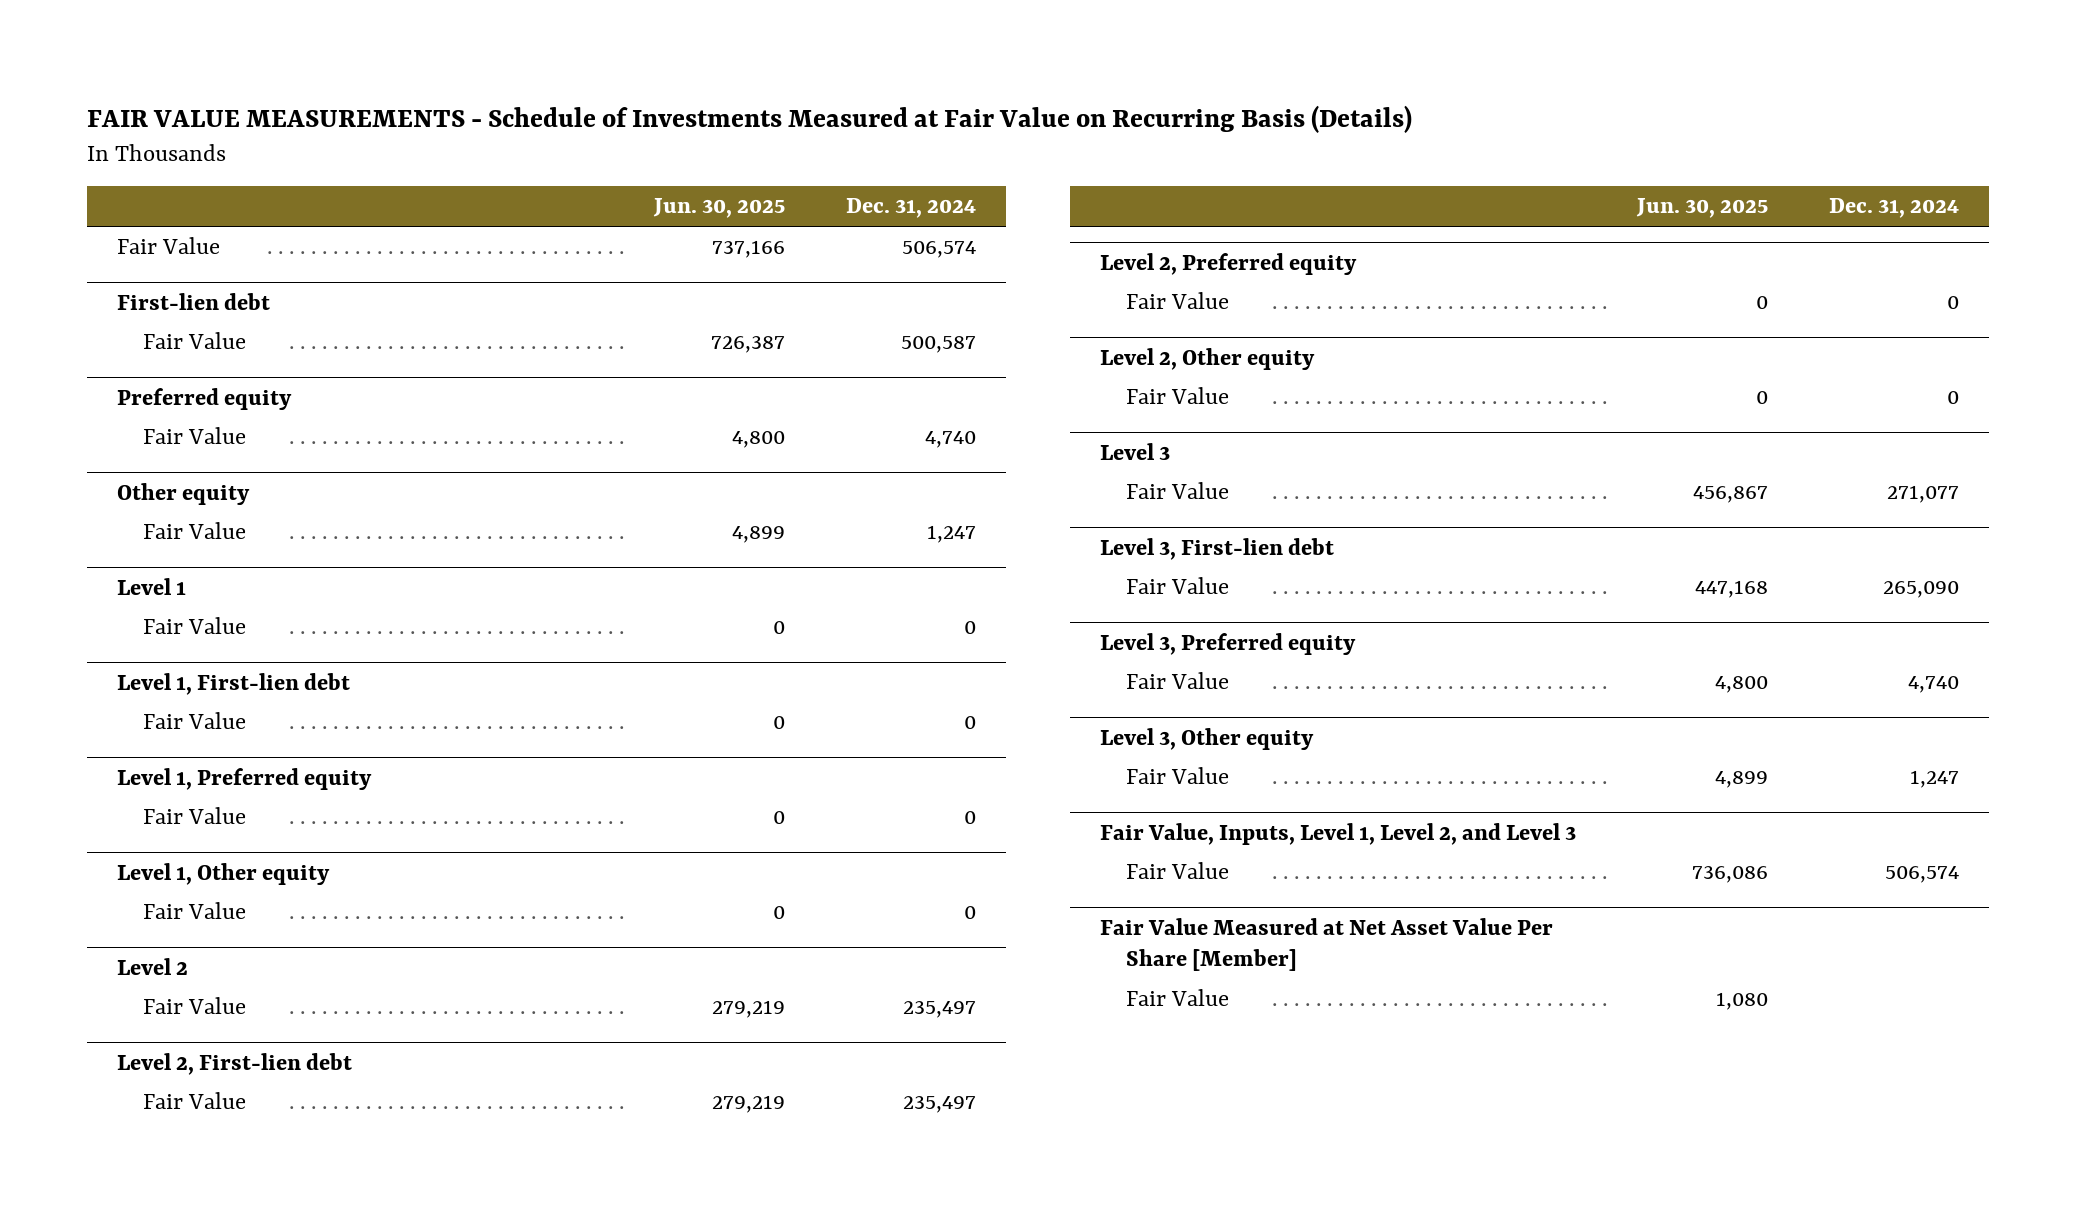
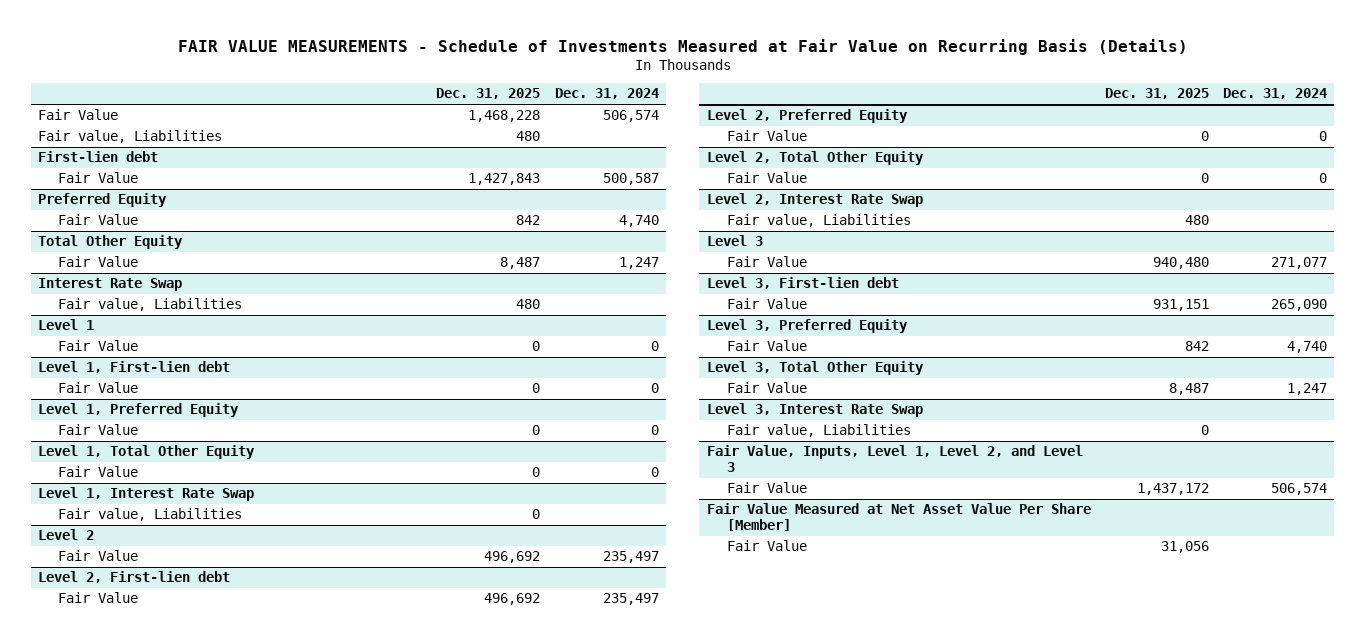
[653,198,786,219] Jun. 30, 2025 -> none
none -> [436,88,541,100] Dec. 31, 2025
none -> [38,130,223,144] Fair value, Liabilities
[117,387,293,410] Preferred equity -> [38,193,168,208] Preferred Equity
[117,482,251,505] Other equity -> [38,235,184,250] Total Other Equity
none -> [38,278,183,292] Interest Rate Swap
none -> [58,298,243,312] Fair value, Liabilities
[117,767,373,790] Level 1, Preferred equity -> [38,403,240,418] Level 1, Preferred Equity
[117,862,331,885] Level 1, Other equity -> [38,445,256,460] Level 1, Total Other Equity
none -> [38,487,255,502] Level 1, Interest Rate Swap
none -> [58,508,243,522] Fair value, Liabilities
[1100,252,1358,275] Level 2, Preferred equity -> [706,109,908,124] Level 2, Preferred Equity
[1100,347,1316,370] Level 2, Other equity -> [706,151,924,166] Level 2, Total Other Equity
none -> [706,193,923,208] Level 2, Interest Rate Swap
none -> [726,214,911,228] Fair value, Liabilities
[1100,632,1357,655] Level 3, Preferred equity -> [706,319,908,334] Level 3, Preferred Equity
[1100,727,1315,750] Level 3, Other equity -> [706,361,924,376] Level 3, Total Other Equity
none -> [706,403,923,418] Level 3, Interest Rate Swap
none -> [726,424,911,438] Fair value, Liabilities

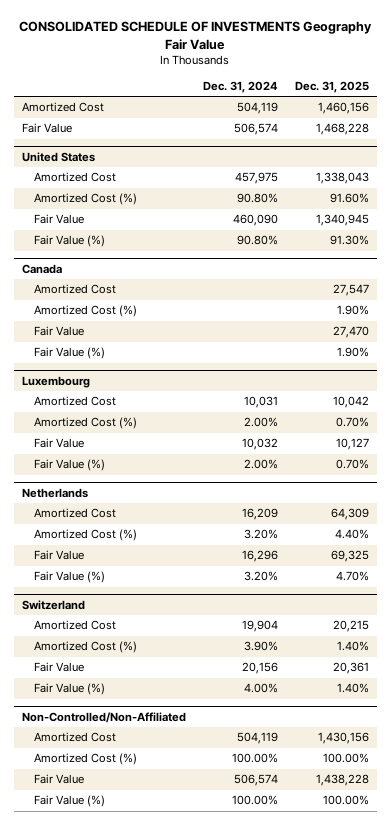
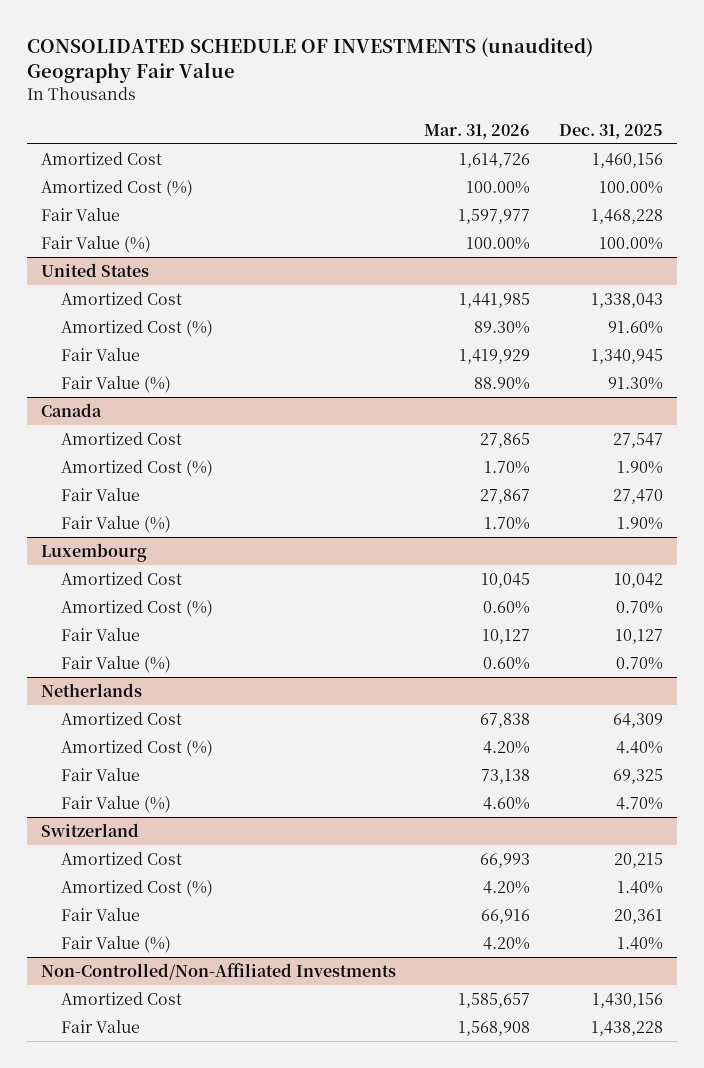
[19,21,373,50] CONSOLIDATED SCHEDULE OF INVESTMENTS Geography Fair Value -> [27,37,594,83] CONSOLIDATED SCHEDULE OF INVESTMENTS (unaudited) Geography Fair Value
[202,80,278,93] Dec. 31, 2024 -> none
none -> [424,123,531,139] Mar. 31, 2026
none -> [41,179,194,197] Amortized Cost (%)
none -> [41,235,152,253] Fair Value (%)
[22,711,187,723] Non-Controlled/Non-Affiliated -> [41,962,397,980] Non-Controlled/Non-Affiliated Investments
[33,753,137,766] Amortized Cost (%) -> none
[33,795,105,808] Fair Value (%) -> none

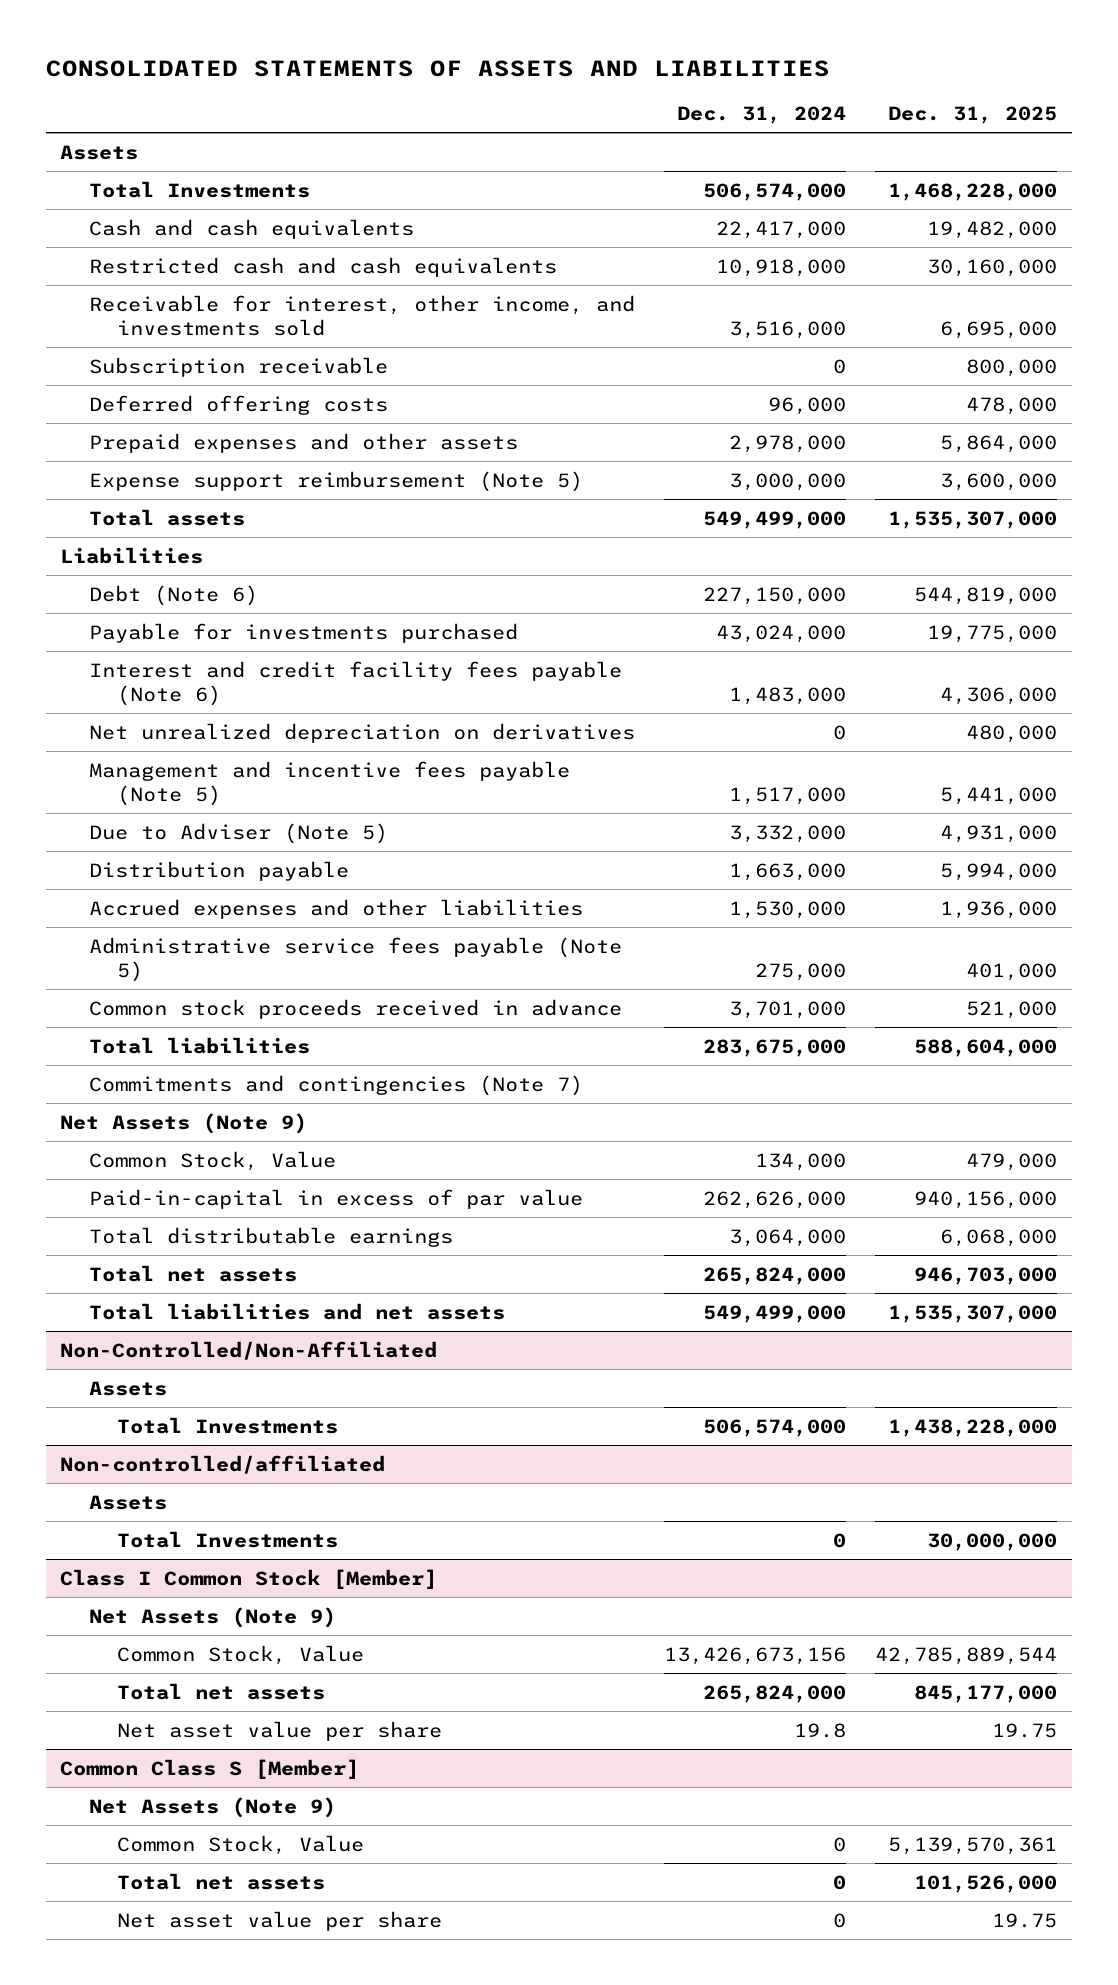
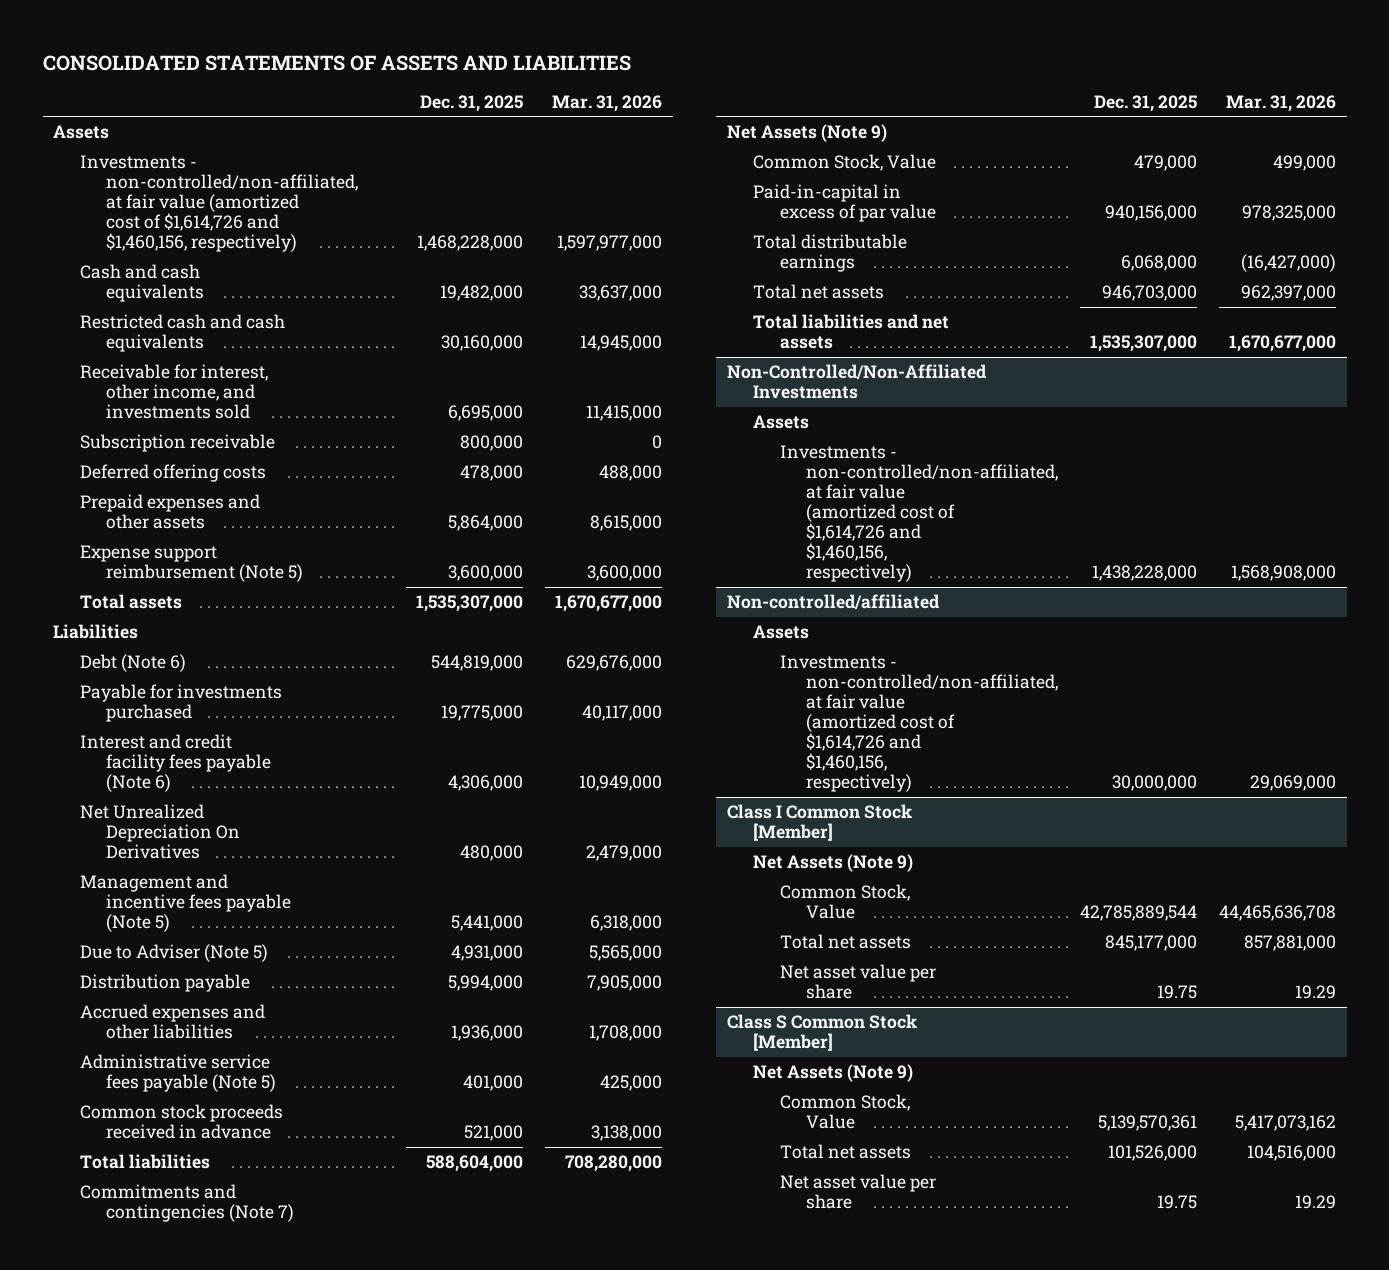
[676,106,846,125] Dec. 31, 2024 -> none
none -> [551,94,662,112] Mar. 31, 2026
[88,180,310,198] Total Investments -> [79,155,358,253] Investments - non-controlled/non-affiliated, at fair value (amortized cost of $1,614,726 and $1,460,156, respectively)
[88,722,635,743] Net unrealized depreciation on derivatives -> [79,804,240,860] Net Unrealized Depreciation On Derivatives
[60,1340,438,1360] Non-Controlled/Non-Affiliated -> [727,364,988,400] Non-Controlled/Non-Affiliated Investments
[116,1416,338,1434] Total Investments -> [779,445,1058,583] Investments - non-controlled/non-affiliated, at fair value (amortized cost of $1,614,726 and $1,460,156, respectively)
[116,1530,338,1548] Total Investments -> [779,655,1058,793] Investments - non-controlled/non-affiliated, at fair value (amortized cost of $1,614,726 and $1,460,156, respectively)
[60,1758,360,1779] Common Class S [Member] -> [727,1014,918,1052] Class S Common Stock [Member]

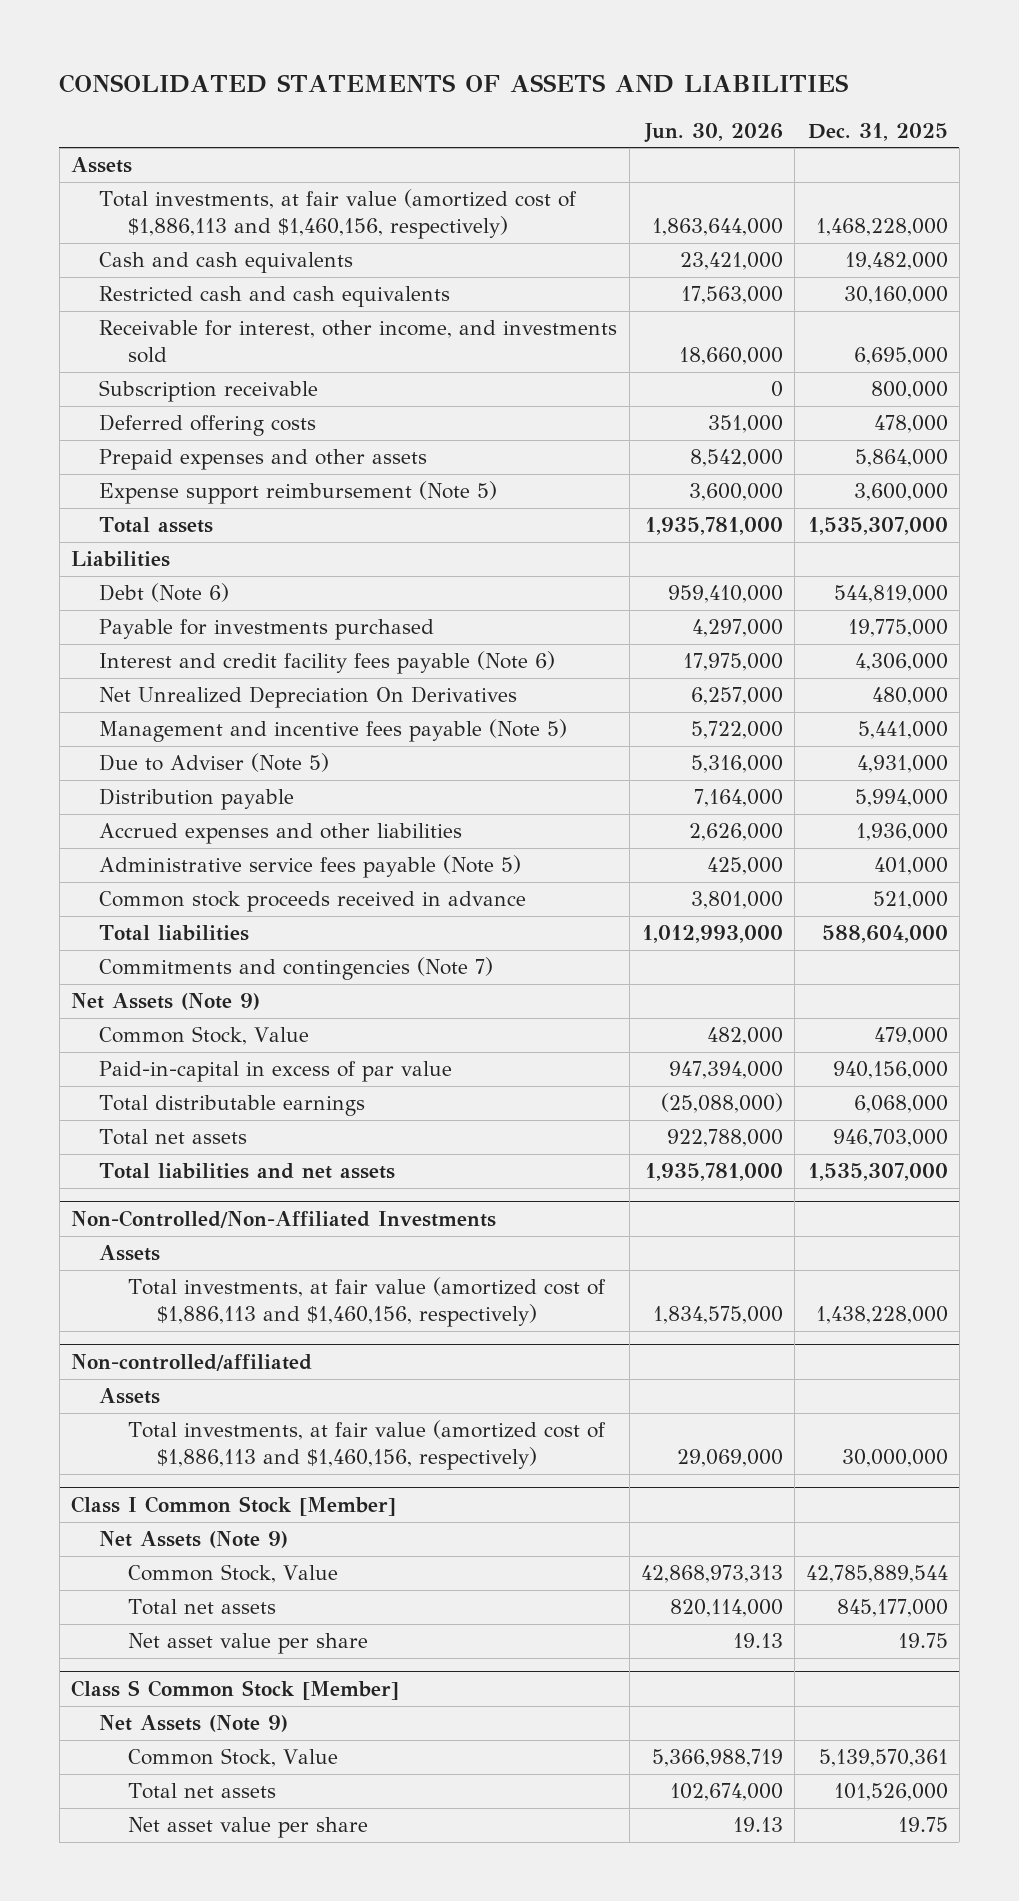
[551,94,662,112] Mar. 31, 2026 -> none
none -> [643,122,783,143] Jun. 30, 2026
[79,155,358,253] Investments - non-controlled/non-affiliated, at fair value (amortized cost of $1,614,726 and $1,460,156, respectively) -> [99,189,578,240] Total investments, at fair value (amortized cost of $1,886,113 and $1,460,156, respectively)
[779,445,1058,583] Investments - non-controlled/non-affiliated, at fair value (amortized cost of $1,614,726 and $1,460,156, respectively) -> [128,1277,607,1328] Total investments, at fair value (amortized cost of $1,886,113 and $1,460,156, respectively)
[779,655,1058,793] Investments - non-controlled/non-affiliated, at fair value (amortized cost of $1,614,726 and $1,460,156, respectively) -> [128,1420,607,1471] Total investments, at fair value (amortized cost of $1,886,113 and $1,460,156, respectively)

